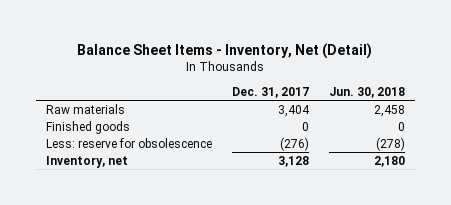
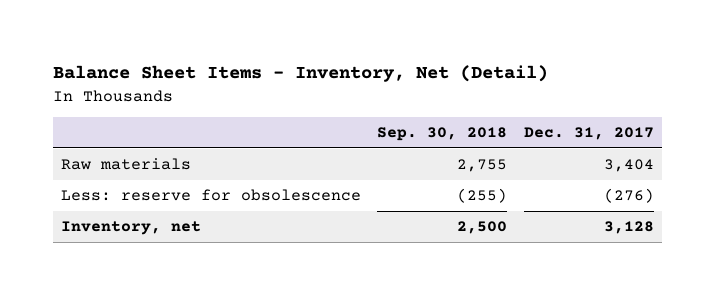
[328,86,405,98] Jun. 30, 2018 -> none
none -> [377,127,508,142] Sep. 30, 2018
[45,121,130,135] Finished goods -> none

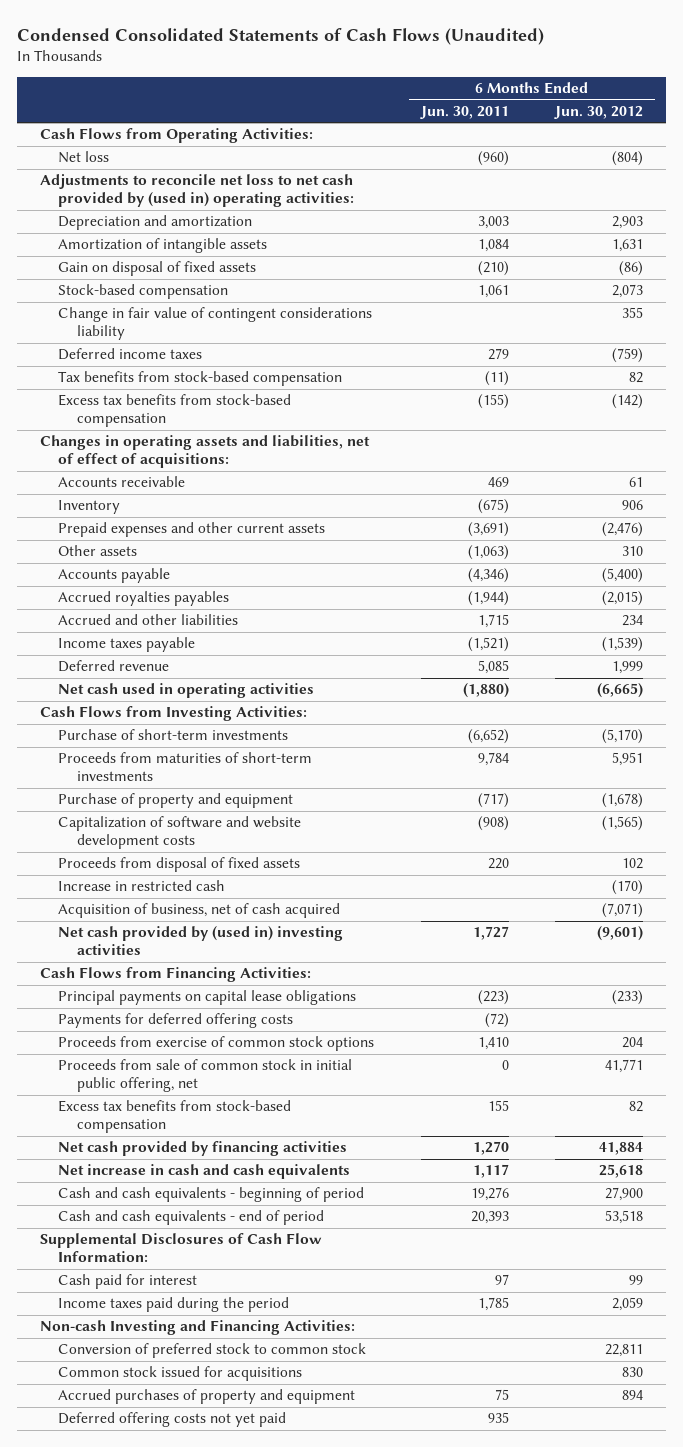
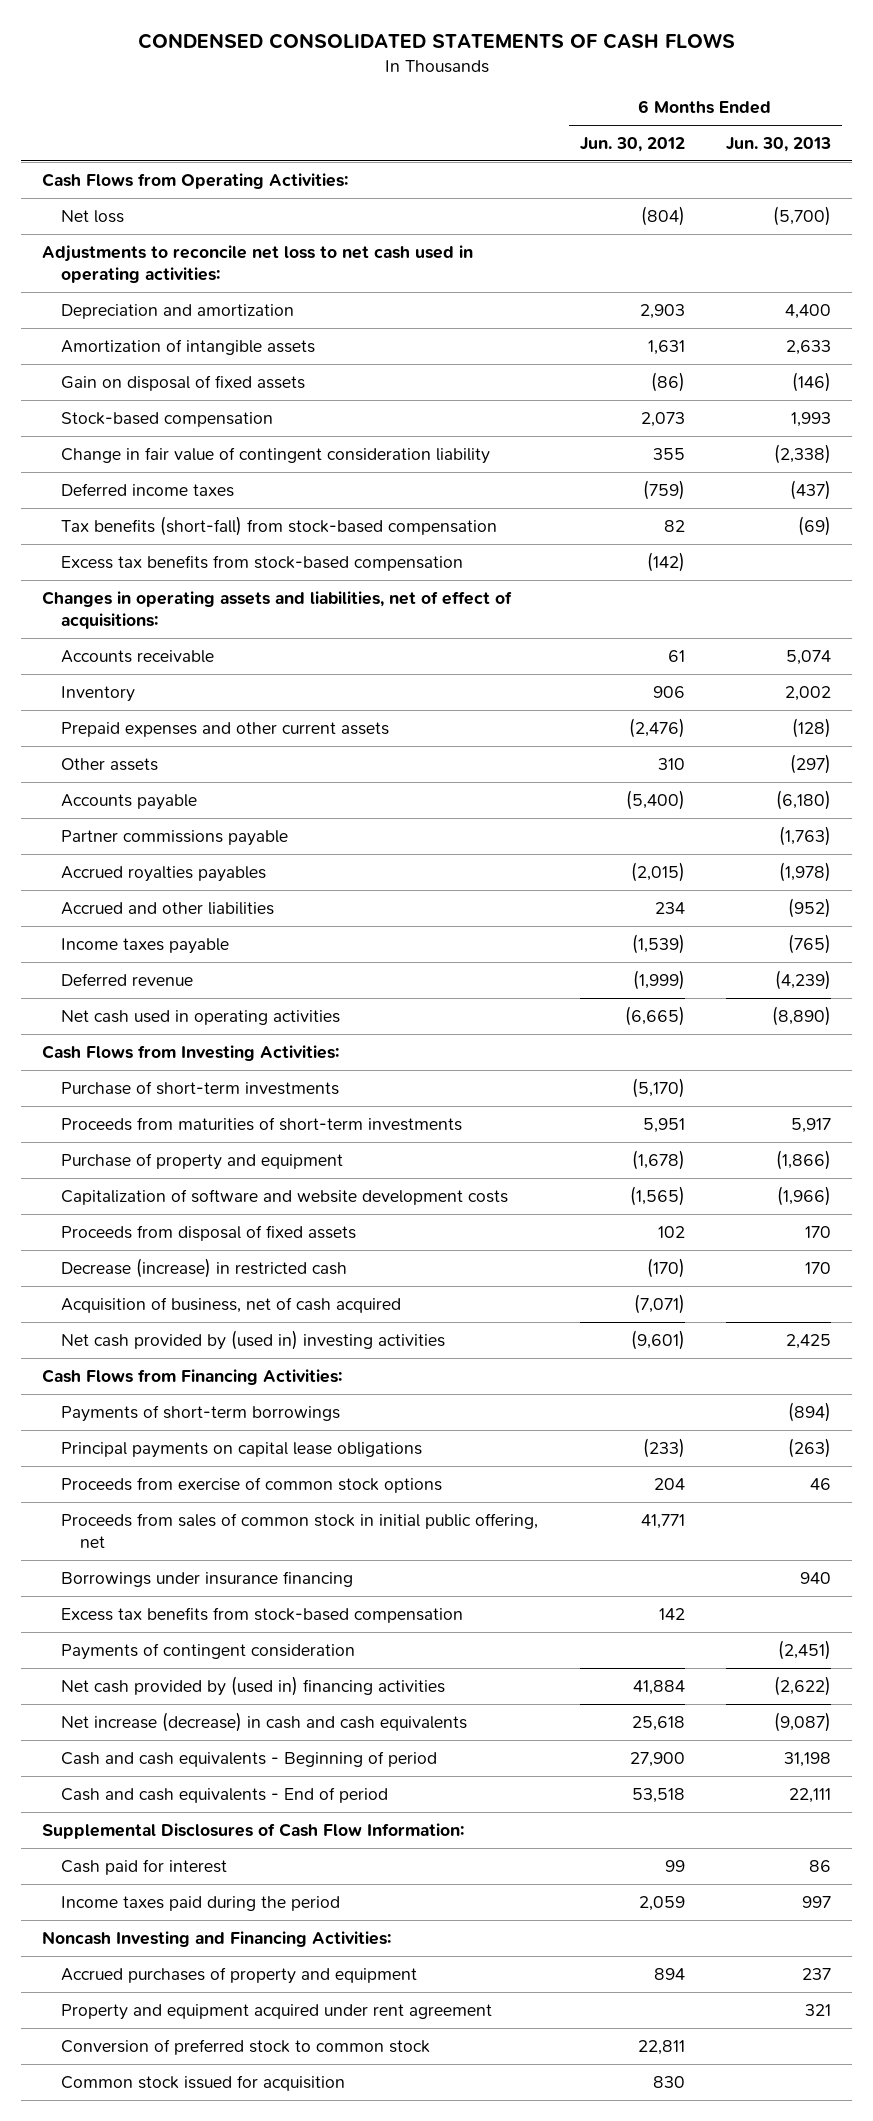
[16,27,544,45] Condensed Consolidated Statements of Cash Flows (Unaudited) -> [137,33,735,50] CONDENSED CONSOLIDATED STATEMENTS OF CASH FLOWS
[419,105,509,119] Jun. 30, 2011 -> none
none -> [726,136,832,152] Jun. 30, 2013
[39,174,355,208] Adjustments to reconcile net loss to net cash provided by (used in) operating activities: -> [41,244,473,283] Adjustments to reconcile net loss to net cash used in operating activities:
[58,307,373,341] Change in fair value of contingent considerations liability -> [60,446,490,464] Change in fair value of contingent consideration liability
[58,371,343,387] Tax benefits from stock-based compensation -> [60,515,497,536] Tax benefits (short-fall) from stock-based compensation
none -> [60,829,288,846] Partner commissions payable
[612,661,644,675] 1,999 -> [632,969,685,990] (1,999)
[58,880,226,892] Increase in restricted cash -> [60,1257,347,1278] Decrease (increase) in restricted cash
none -> [60,1404,340,1422] Payments of short-term borrowings
[58,1013,294,1029] Payments for deferred offering costs -> none
[58,1059,353,1093] Proceeds from sale of common stock in initial public offering, net -> [60,1512,538,1548] Proceeds from sales of common stock in initial public offering, net
none -> [60,1570,353,1587] Borrowings under insurance financing
[629,1101,644,1113] 82 -> [658,1607,685,1620] 142
none -> [60,1642,355,1660] Payments of contingent consideration
[58,1141,348,1157] Net cash provided by financing activities -> [60,1675,445,1696] Net cash provided by (used in) financing activities
[58,1164,351,1180] Net increase in cash and cash equivalents -> [60,1711,467,1732] Net increase (decrease) in cash and cash equivalents
[58,1187,365,1203] Cash and cash equivalents - beginning of period -> [60,1750,437,1767] Cash and cash equivalents - Beginning of period
[58,1210,325,1226] Cash and cash equivalents - end of period -> [60,1786,388,1803] Cash and cash equivalents - End of period
[58,1366,303,1382] Common stock issued for acquisitions -> none
[39,1320,355,1336] Non-cash Investing and Financing Activities: -> [41,1930,391,1947] Noncash Investing and Financing Activities:
[58,1412,287,1428] Deferred offering costs not yet paid -> none
none -> [60,2003,492,2020] Property and equipment acquired under rent agreement
[58,1343,367,1359] Conversion of preferred stock to common stock -> [60,2038,430,2055] Conversion of preferred stock to common stock
none -> [60,2074,345,2091] Common stock issued for acquisition

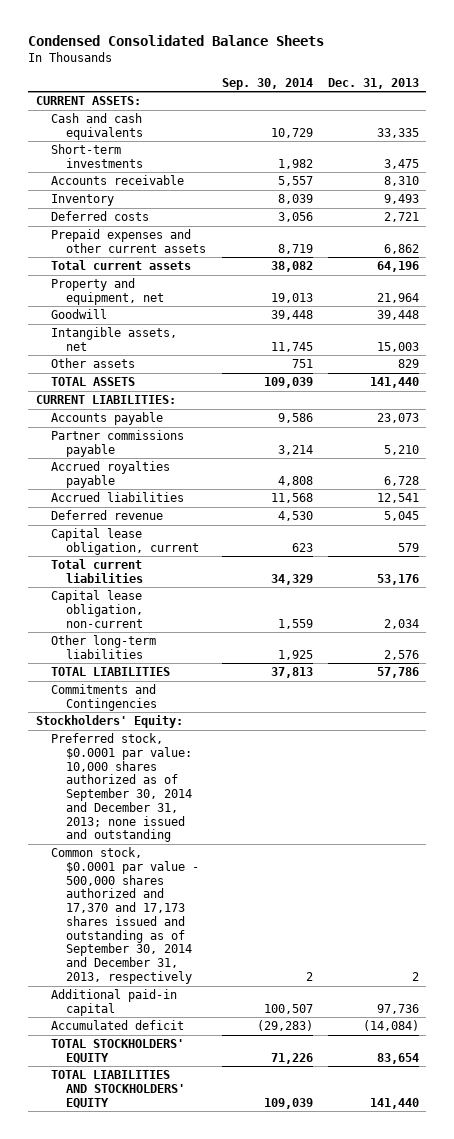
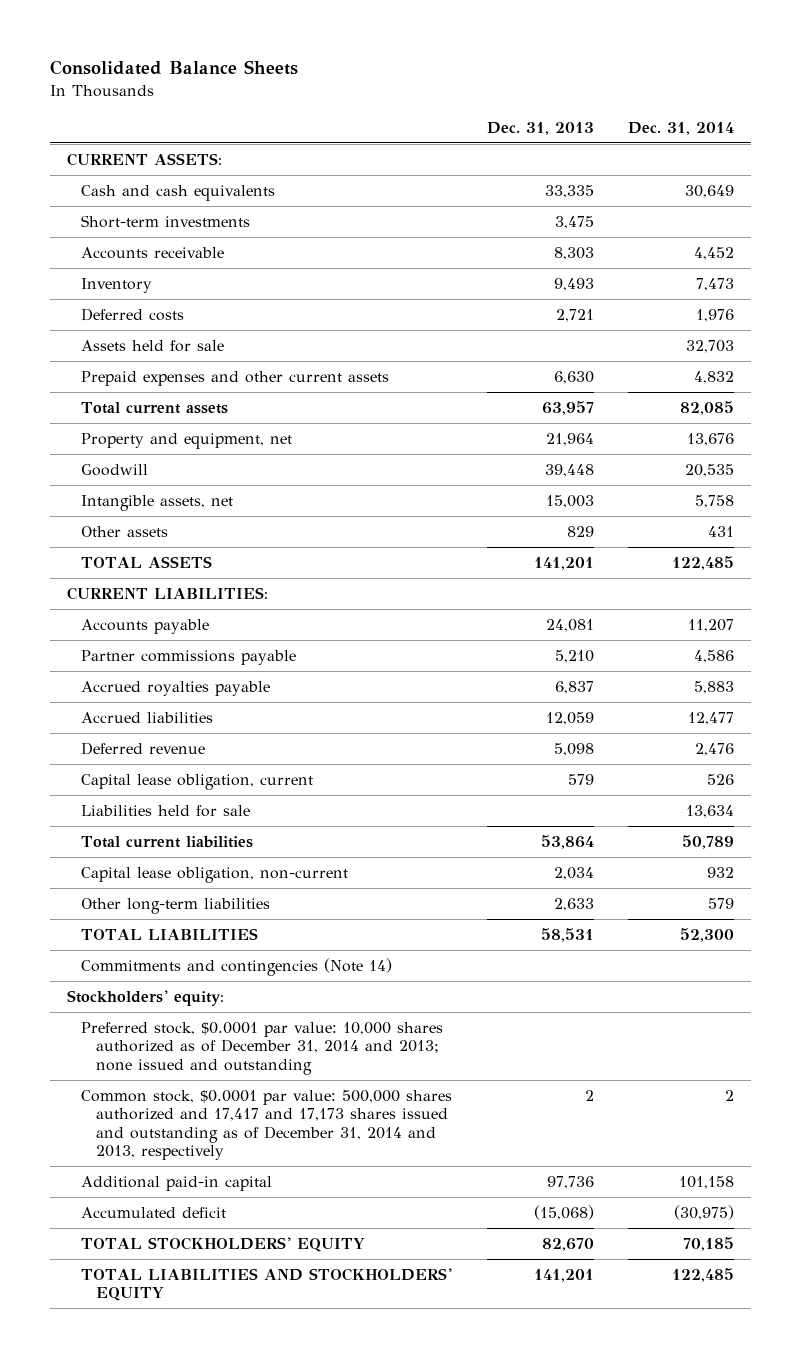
[28,35,325,47] Condensed Consolidated Balance Sheets -> [49,60,298,76] Consolidated Balance Sheets
[221,77,313,90] Sep. 30, 2014 -> none
none -> [628,121,735,135] Dec. 31, 2014
[383,176,419,187] 8,310 -> [553,246,594,260] 8,303
none -> [81,339,225,352] Assets held for sale
[383,243,419,254] 6,862 -> [553,370,594,384] 6,630
[376,261,419,273] 64,196 -> [541,400,594,415] 63,957
[369,377,419,389] 141,440 -> [533,556,594,570] 141,201
[376,413,419,424] 23,073 -> [545,618,594,632] 24,081
[383,475,419,486] 6,728 -> [554,680,594,694] 6,837
[376,493,419,504] 12,541 -> [545,711,594,725] 12,059
[383,511,419,522] 5,045 -> [553,742,594,756] 5,098
none -> [81,804,251,817] Liabilities held for sale
[376,573,419,585] 53,176 -> [540,834,594,849] 53,864
[383,649,419,660] 2,576 -> [553,897,594,911] 2,633
[376,667,419,679] 57,786 -> [540,927,594,942] 58,531
[51,684,158,711] Commitments and Contingencies -> [81,957,393,976] Commitments and contingencies (Note 14)
[35,715,183,729] Stockholders' Equity: -> [66,989,224,1006] Stockholders' equity:
[51,733,193,843] Preferred stock, $0.0001 par value: 10,000 shares authorized as of September 30, 2014 and December 31, 2013; none issued and outstanding -> [81,1021,444,1075] Preferred stock, $0.0001 par value: 10,000 shares authorized as of December 31, 2014 and 2013; none issued and outstanding
[51,847,200,984] Common stock, $0.0001 par value - 500,000 shares authorized and 17,370 and 17,173 shares issued and outstanding as of September 30, 2014 and December 31, 2013, respectively -> [81,1089,453,1161] Common stock, $0.0001 par value: 500,000 shares authorized and 17,417 and 17,173 shares issued and outstanding as of December 31, 2014 and 2013, respectively
[362,1020,419,1032] (14,084) -> [533,1204,594,1220] (15,068)
[376,1052,419,1064] 83,654 -> [541,1237,594,1251] 82,670
[369,1097,419,1109] 141,440 -> [533,1268,594,1282] 141,201

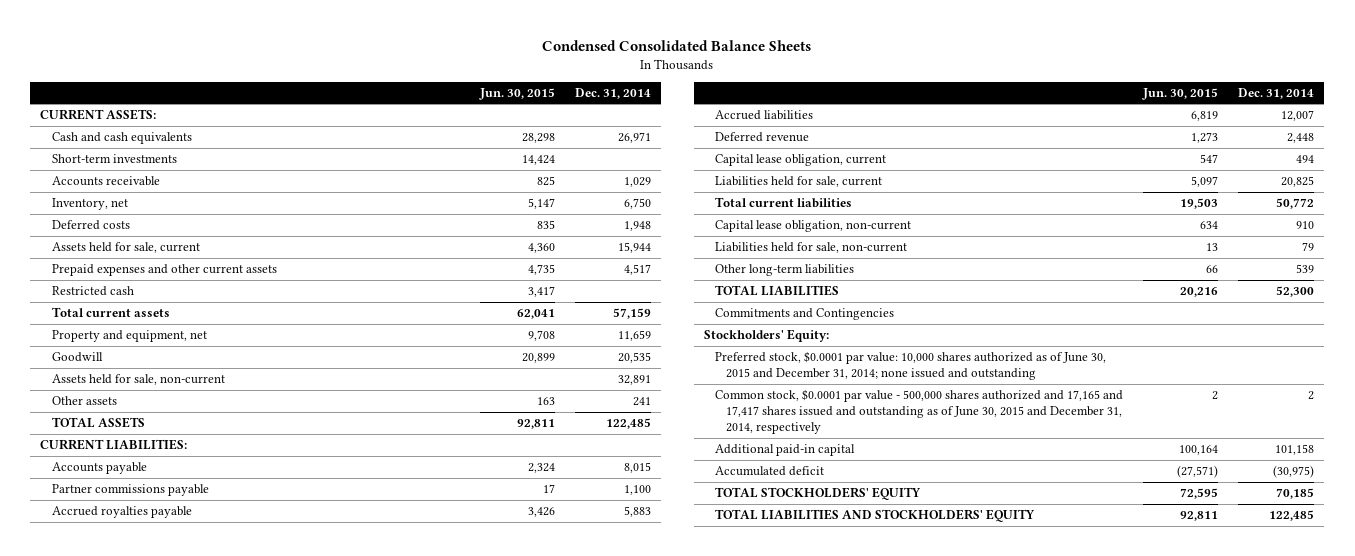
[49,60,298,76] Consolidated Balance Sheets -> [542,39,812,51] Condensed Consolidated Balance Sheets
[486,121,594,135] Dec. 31, 2013 -> none
none -> [478,87,555,100] Jun. 30, 2015
[685,184,735,198] 30,649 -> [617,132,651,144] 26,971
[694,246,735,260] 4,452 -> [623,177,651,188] 1,029
[81,277,153,293] Inventory -> [51,198,128,211] Inventory, net
[696,277,735,291] 7,473 -> [623,198,651,210] 6,750
[696,308,735,322] 1,976 -> [623,221,651,232] 1,948
[81,339,225,352] Assets held for sale -> [51,242,200,254] Assets held for sale, current
[686,339,735,353] 32,703 -> [617,242,651,254] 15,944
[694,370,735,384] 4,832 -> [623,264,651,276] 4,517
none -> [51,286,134,297] Restricted cash
[680,400,735,415] 82,085 -> [612,308,651,320] 57,159
[687,432,735,446] 13,676 -> [617,330,651,342] 11,659
[81,494,234,511] Intangible assets, net -> none
none -> [51,374,225,386] Assets held for sale, non-current
[708,525,735,537] 431 -> [632,397,651,407] 241
[688,618,735,632] 11,207 -> [623,462,651,474] 8,015
[694,649,735,663] 4,586 -> [623,485,651,496] 1,100
[688,711,735,725] 12,477 -> [1281,110,1315,122] 12,007
[695,742,735,756] 2,476 -> [1287,133,1315,144] 2,448
[707,773,735,785] 526 -> [1296,155,1315,164] 494
[81,804,251,817] Liabilities held for sale -> [715,176,883,188] Liabilities held for sale, current
[686,804,735,818] 13,634 -> [1281,176,1315,188] 20,825
[682,834,735,849] 50,789 -> [1276,198,1315,210] 50,772
[707,866,735,878] 932 -> [1296,221,1315,230] 910
none -> [715,242,908,254] Liabilities held for sale, non-current
[708,897,735,909] 579 -> [1296,264,1315,274] 539
[81,957,393,976] Commitments and contingencies (Note 14) -> [715,308,895,321] Commitments and Contingencies
[66,989,224,1006] Stockholders' equity: -> [703,329,829,343] Stockholders' Equity:
[81,1021,444,1075] Preferred stock, $0.0001 par value: 10,000 shares authorized as of December 31, 2014 and 2013; none issued and outstanding -> [715,351,1107,381] Preferred stock, $0.0001 par value: 10,000 shares authorized as of June 30, 2015 and December 31, 2014; none issued and outstanding
[81,1089,453,1161] Common stock, $0.0001 par value: 500,000 shares authorized and 17,417 and 17,173 shares issued and outstanding as of December 31, 2014 and 2013, respectively -> [715,389,1124,435] Common stock, $0.0001 par value - 500,000 shares authorized and 17,165 and 17,417 shares issued and outstanding as of June 30, 2015 and December 31, 2014, respectively

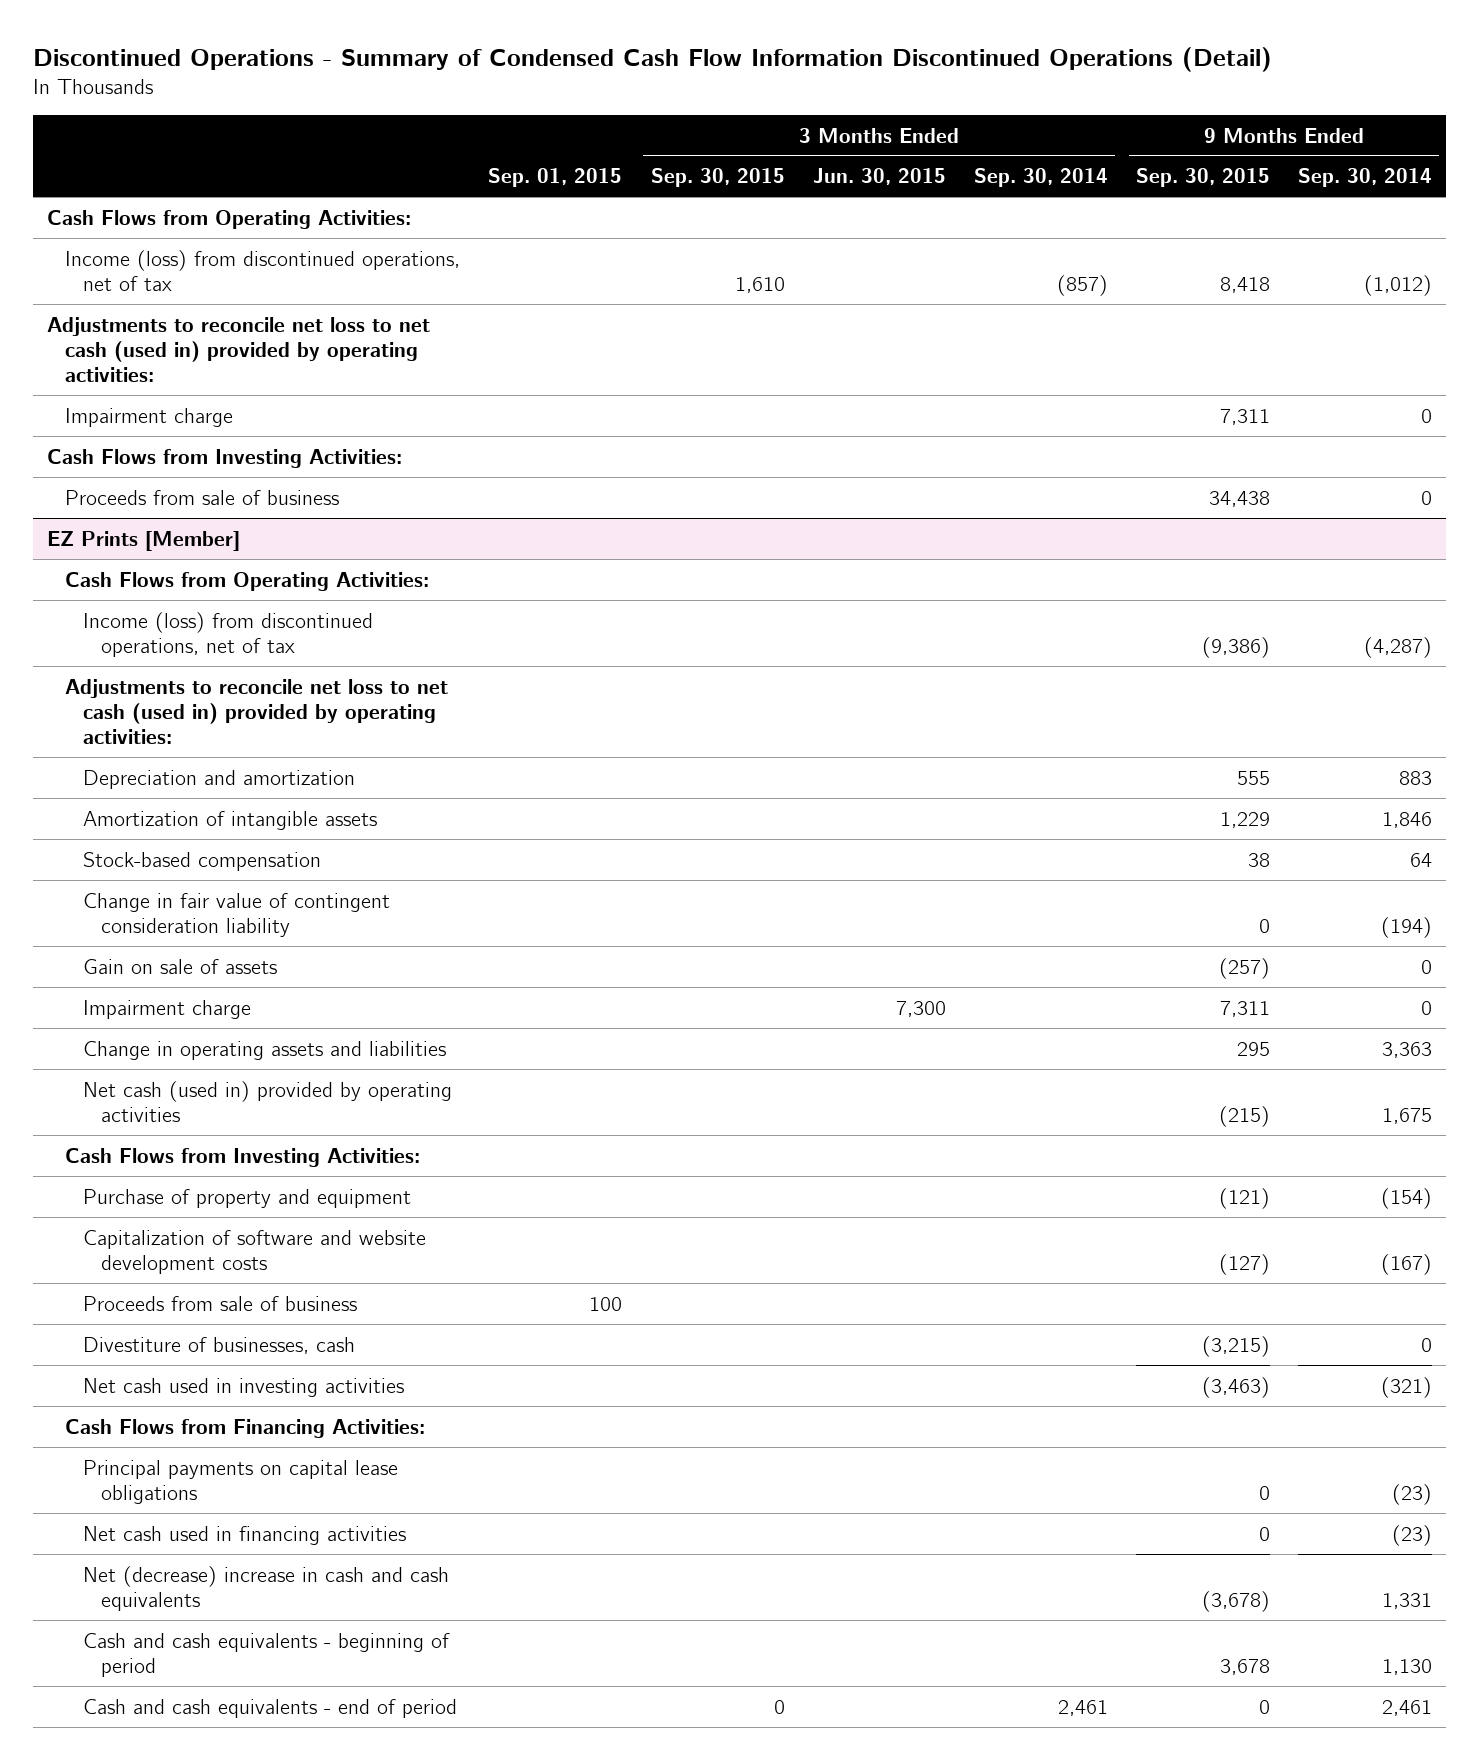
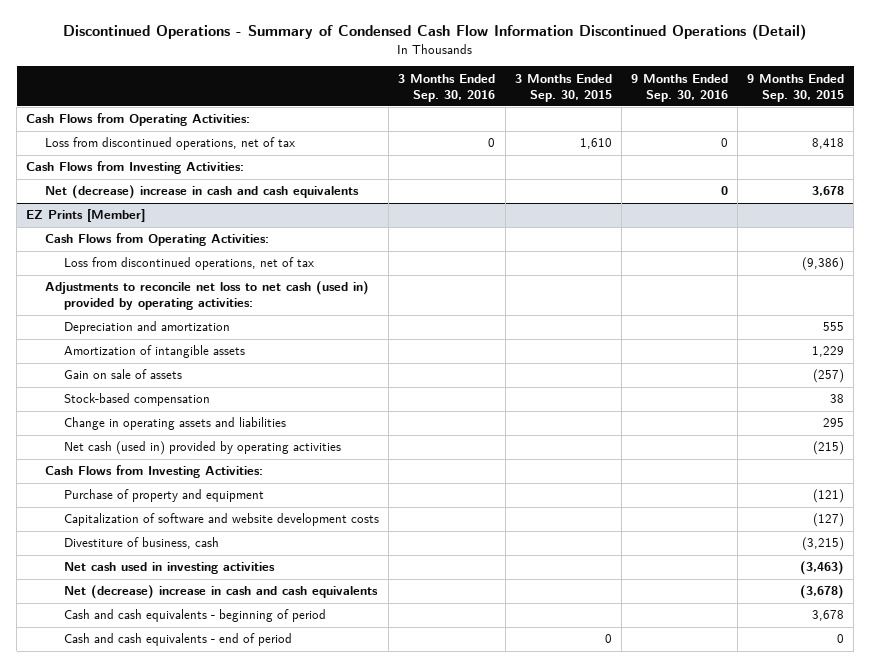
[488,168,623,188] Sep. 01, 2015 -> none
[812,168,946,186] Jun. 30, 2015 -> none
[973,168,1108,188] Sep. 30, 2014 -> none
[1298,168,1433,188] Sep. 30, 2014 -> none
none -> [398,73,496,102] 3 Months Ended Sep. 30, 2016
none -> [630,73,728,102] 9 Months Ended Sep. 30, 2016
[47,316,431,383] Adjustments to reconcile net loss to net cash (used in) provided by operating activities: -> none
[65,407,234,427] Impairment charge -> none
[65,249,461,291] Income (loss) from discontinued operations, net of tax -> [45,137,296,151] Loss from discontinued operations, net of tax
[65,489,340,505] Proceeds from sale of business -> none
none -> [45,185,360,200] Net (decrease) increase in cash and cash equivalents
[83,611,374,657] Income (loss) from discontinued operations, net of tax -> [64,257,315,271] Loss from discontinued operations, net of tax
[83,892,391,937] Change in fair value of contingent consideration liability -> none
[83,999,252,1019] Impairment charge -> none
[83,851,322,871] Stock-based compensation -> [64,393,211,407] Stock-based compensation
[83,1295,358,1311] Proceeds from sale of business -> none
[83,1336,356,1354] Divestiture of businesses, cash -> [64,537,220,550] Divestiture of business, cash
[65,1418,426,1438] Cash Flows from Financing Activities: -> none
[83,1459,399,1504] Principal payments on capital lease obligations -> none
[83,1525,407,1545] Net cash used in financing activities -> none

